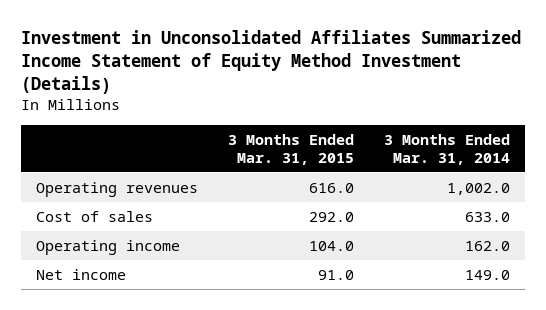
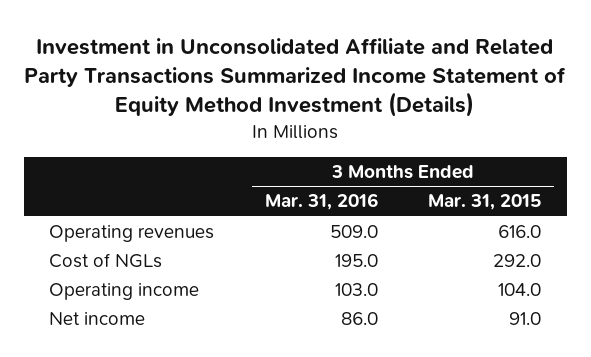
[20,30,521,95] Investment in Unconsolidated Affiliates Summarized Income Statement of Equity Method Investment (Details) -> [24,37,567,118] Investment in Unconsolidated Affiliate and Related Party Transactions Summarized Income Statement of Equity Method Investment (Details)
[384,133,511,165] 3 Months Ended Mar. 31, 2014 -> none
none -> [264,193,378,211] Mar. 31, 2016
[36,210,154,222] Cost of sales -> [49,253,163,269] Cost of NGLs

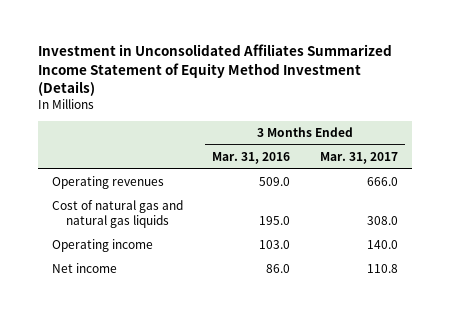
[24,37,567,118] Investment in Unconsolidated Affiliate and Related Party Transactions Summarized Income Statement of Equity Method Investment (Details) -> [37,44,392,97] Investment in Unconsolidated Affiliates Summarized Income Statement of Equity Method Investment (Details)
[428,194,542,211] Mar. 31, 2015 -> none
none -> [319,152,398,165] Mar. 31, 2017
[49,253,163,269] Cost of NGLs -> [52,200,184,229] Cost of natural gas and natural gas liquids

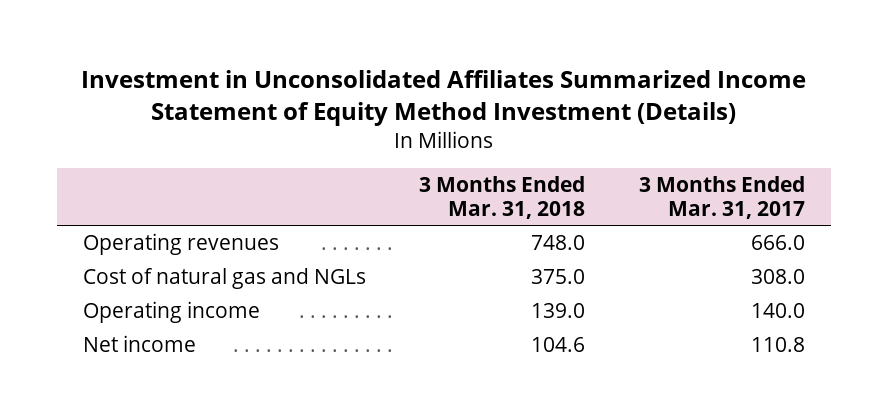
[212,152,291,165] Mar. 31, 2016 -> none
none -> [419,176,586,219] 3 Months Ended Mar. 31, 2018
[52,200,184,229] Cost of natural gas and natural gas liquids -> [83,268,367,290] Cost of natural gas and NGLs

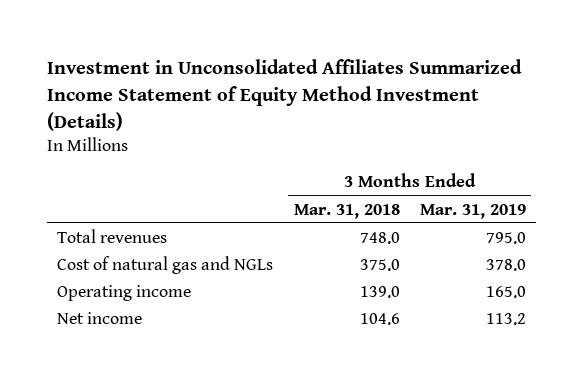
[638,176,805,219] 3 Months Ended Mar. 31, 2017 -> none
none -> [419,203,526,219] Mar. 31, 2019
[83,233,280,256] Operating revenues -> [57,228,168,243] Total revenues

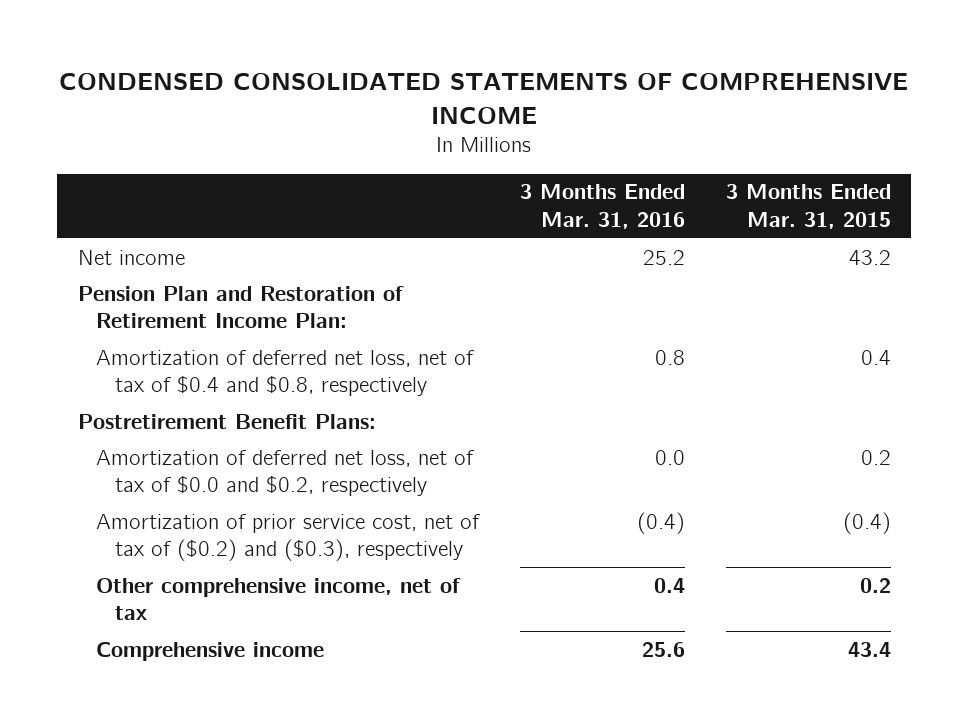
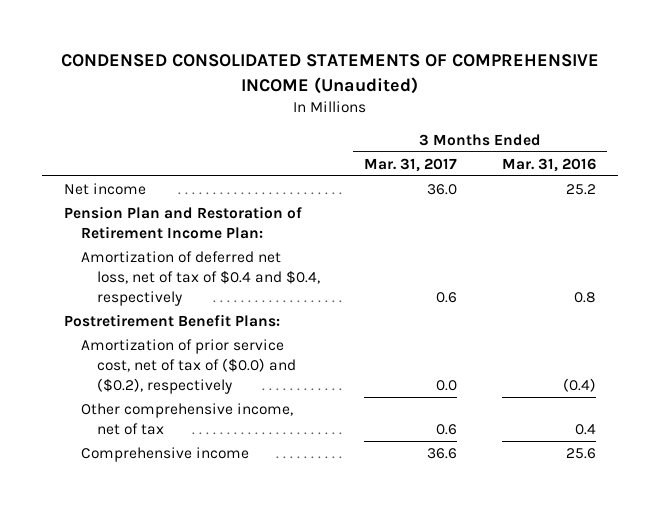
[59,73,909,124] CONDENSED CONSOLIDATED STATEMENTS OF COMPREHENSIVE INCOME -> [60,54,599,94] CONDENSED CONSOLIDATED STATEMENTS OF COMPREHENSIVE INCOME (Unaudited)
[725,184,891,229] 3 Months Ended Mar. 31, 2015 -> none
none -> [364,157,458,172] Mar. 31, 2017
[96,349,475,397] Amortization of deferred net loss, net of tax of $0.4 and $0.8, respectively -> [80,250,321,307] Amortization of deferred net loss, net of tax of $0.4 and $0.4, respectively
[96,449,475,497] Amortization of deferred net loss, net of tax of $0.0 and $0.2, respectively -> none
[96,513,481,562] Amortization of prior service cost, net of tax of ($0.2) and ($0.3), respectively -> [80,338,297,395] Amortization of prior service cost, net of tax of ($0.0) and ($0.2), respectively

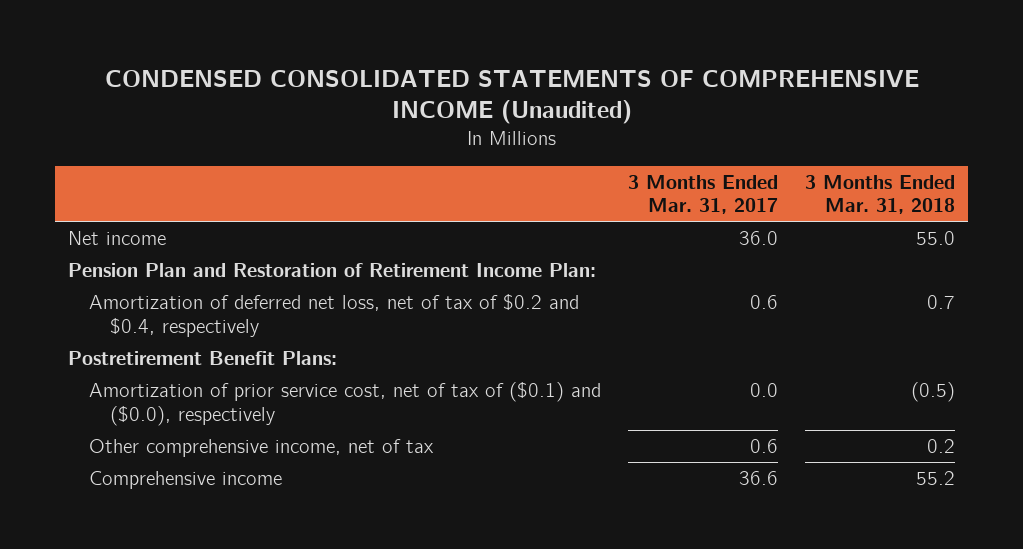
[501,157,596,172] Mar. 31, 2016 -> none
none -> [804,174,955,215] 3 Months Ended Mar. 31, 2018
[80,250,321,307] Amortization of deferred net loss, net of tax of $0.4 and $0.4, respectively -> [89,294,580,337] Amortization of deferred net loss, net of tax of $0.2 and $0.4, respectively
[80,338,297,395] Amortization of prior service cost, net of tax of ($0.0) and ($0.2), respectively -> [89,382,602,426] Amortization of prior service cost, net of tax of ($0.1) and ($0.0), respectively

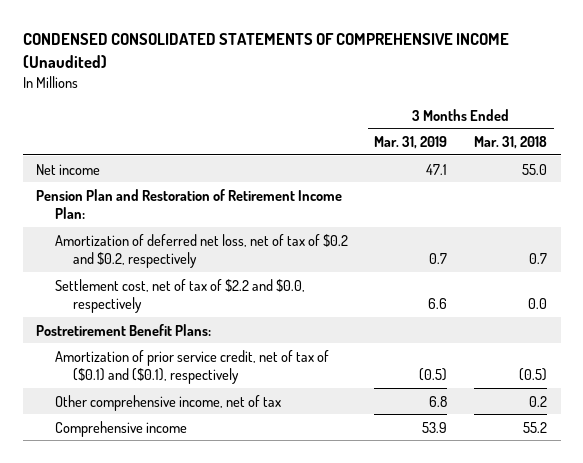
[628,174,779,215] 3 Months Ended Mar. 31, 2017 -> none
none -> [374,136,448,150] Mar. 31, 2019
[89,294,580,337] Amortization of deferred net loss, net of tax of $0.2 and $0.4, respectively -> [54,233,348,268] Amortization of deferred net loss, net of tax of $0.2 and $0.2, respectively
none -> [54,278,305,313] Settlement cost, net of tax of $2.2 and $0.0, respectively
[89,382,602,426] Amortization of prior service cost, net of tax of ($0.1) and ($0.0), respectively -> [54,349,329,384] Amortization of prior service credit, net of tax of ($0.1) and ($0.1), respectively

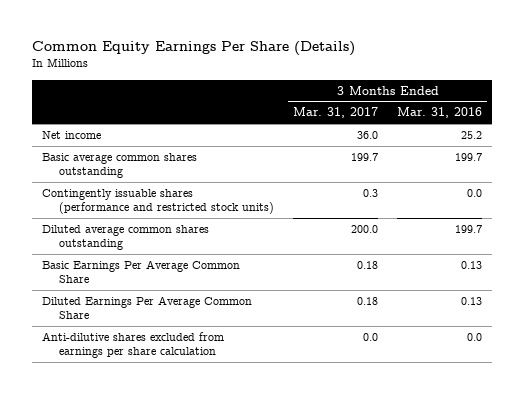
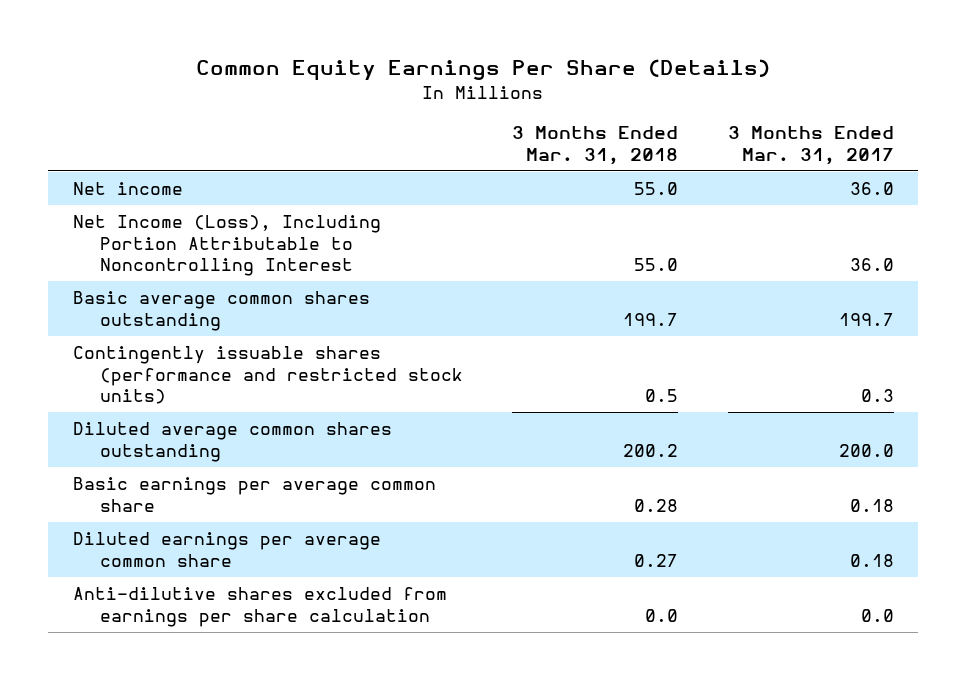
[397,107,483,119] Mar. 31, 2016 -> none
none -> [512,126,679,165] 3 Months Ended Mar. 31, 2018
none -> [72,215,381,277] Net Income (Loss), Including Portion Attributable to Noncontrolling Interest
[41,260,240,284] Basic Earnings Per Average Common Share -> [72,477,436,512] Basic earnings per average common share
[41,296,252,320] Diluted Earnings Per Average Common Share -> [72,532,381,567] Diluted earnings per average common share

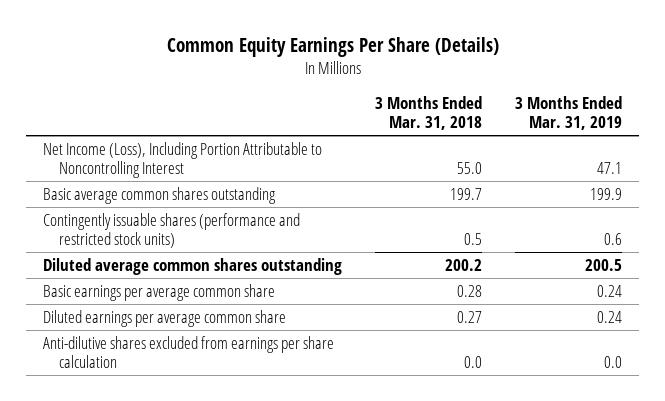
[727,126,894,165] 3 Months Ended Mar. 31, 2017 -> none
none -> [515,95,623,131] 3 Months Ended Mar. 31, 2019
[72,182,183,196] Net income -> none

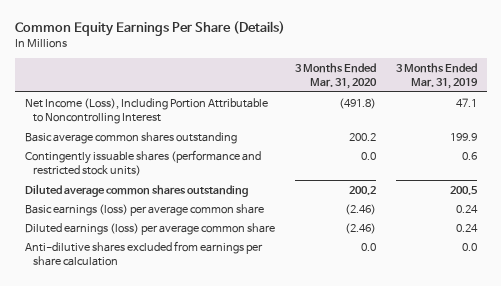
[375,95,483,131] 3 Months Ended Mar. 31, 2018 -> none
none -> [294,62,377,89] 3 Months Ended Mar. 31, 2020
[42,283,275,301] Basic earnings per average common share -> [24,203,264,216] Basic earnings (loss) per average common share
[42,309,286,327] Diluted earnings per average common share -> [24,222,275,235] Diluted earnings (loss) per average common share

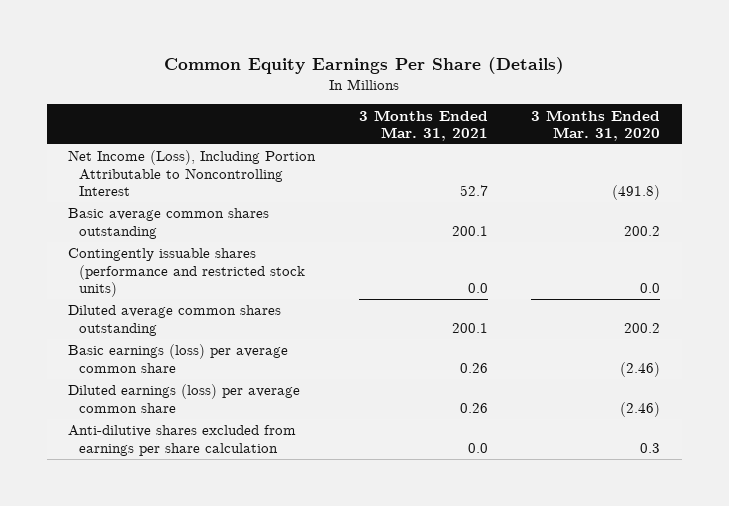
[395,62,478,89] 3 Months Ended Mar. 31, 2019 -> none
none -> [358,109,488,141] 3 Months Ended Mar. 31, 2021
[360,242,376,251] 0.0 -> [640,442,661,453] 0.3

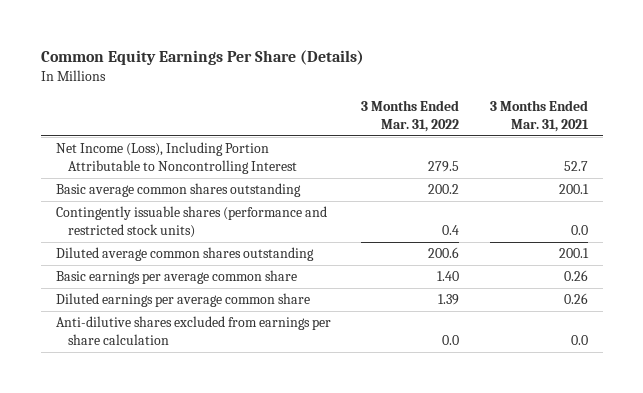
[531,109,661,141] 3 Months Ended Mar. 31, 2020 -> none
none -> [361,100,460,132] 3 Months Ended Mar. 31, 2022
[68,344,289,373] Basic earnings (loss) per average common share -> [55,270,297,285] Basic earnings per average common share
[68,384,301,413] Diluted earnings (loss) per average common share -> [55,293,310,308] Diluted earnings per average common share

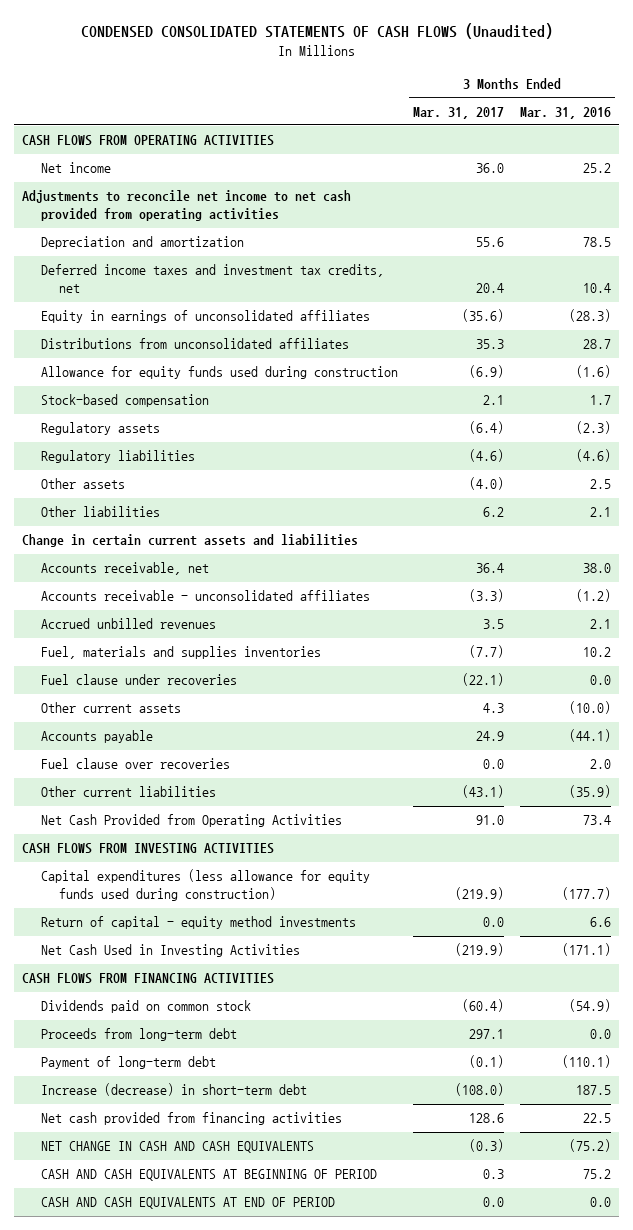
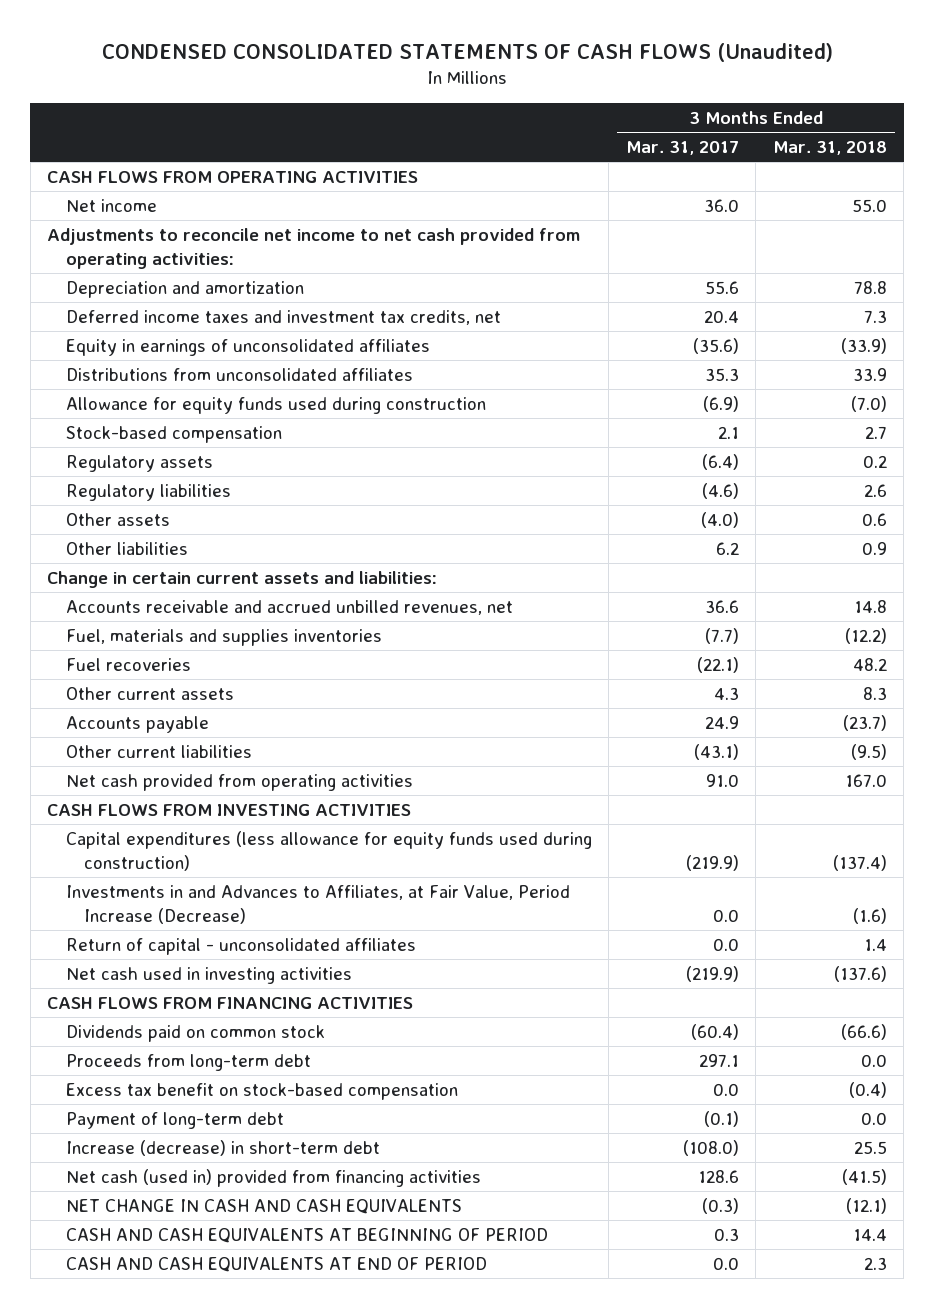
[520,106,612,119] Mar. 31, 2016 -> none
none -> [772,140,887,155] Mar. 31, 2018
[22,190,352,222] Adjustments to reconcile net income to net cash provided from operating activities -> [47,227,581,270] Adjustments to reconcile net income to net cash provided from operating activities:
[40,590,370,602] Accounts receivable - unconsolidated affiliates -> none
[40,618,216,630] Accrued unbilled revenues -> none
[22,534,359,548] Change in certain current assets and liabilities -> [47,570,438,588] Change in certain current assets and liabilities:
[40,562,209,576] Accounts receivable, net -> [65,599,513,615] Accounts receivable and accrued unbilled revenues, net
[476,563,505,574] 36.4 -> [704,599,739,613] 36.6
[40,674,237,686] Fuel clause under recoveries -> [65,657,191,671] Fuel recoveries
[40,758,230,770] Fuel clause over recoveries -> none
[40,814,342,828] Net Cash Provided from Operating Activities -> [65,773,413,791] Net cash provided from operating activities
none -> [65,884,570,925] Investments in and Advances to Affiliates, at Fair Value, Period Increase (Decrease)
[40,916,356,930] Return of capital - equity method investments -> [65,937,416,955] Return of capital - unconsolidated affiliates
[40,944,300,958] Net Cash Used in Investing Activities -> [65,966,352,984] Net cash used in investing activities
none -> [65,1082,458,1100] Excess tax benefit on stock-based compensation
[40,1112,342,1126] Net cash provided from financing activities -> [65,1168,481,1187] Net cash (used in) provided from financing activities

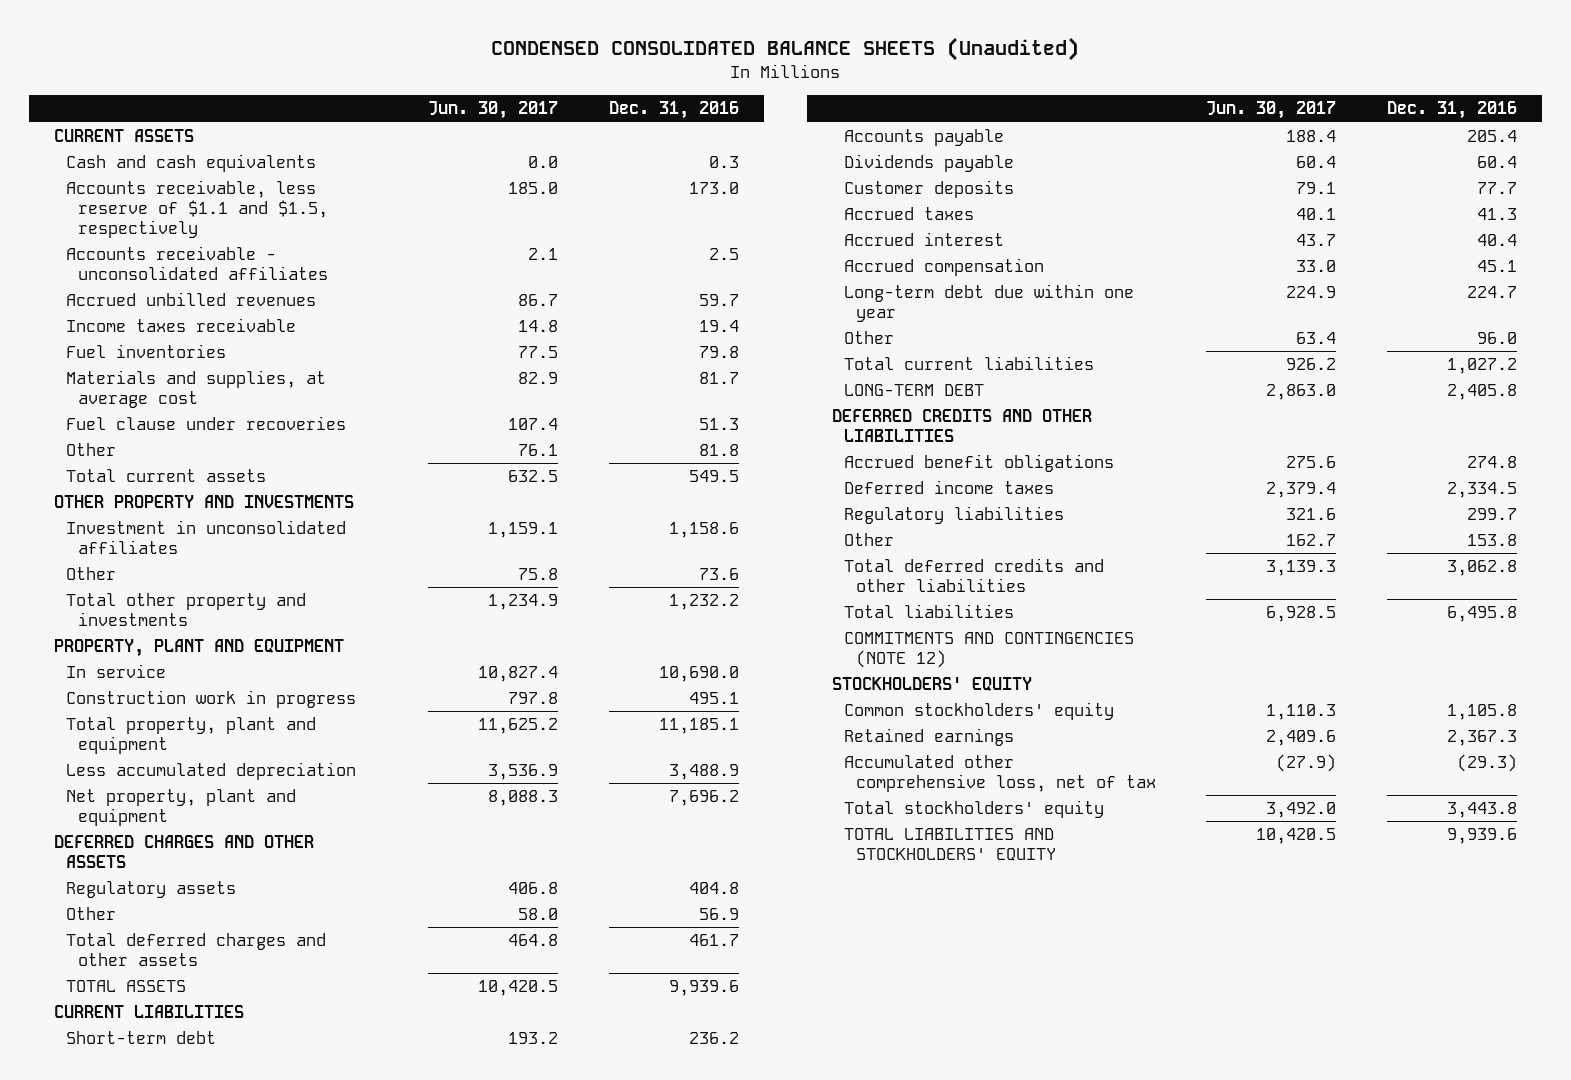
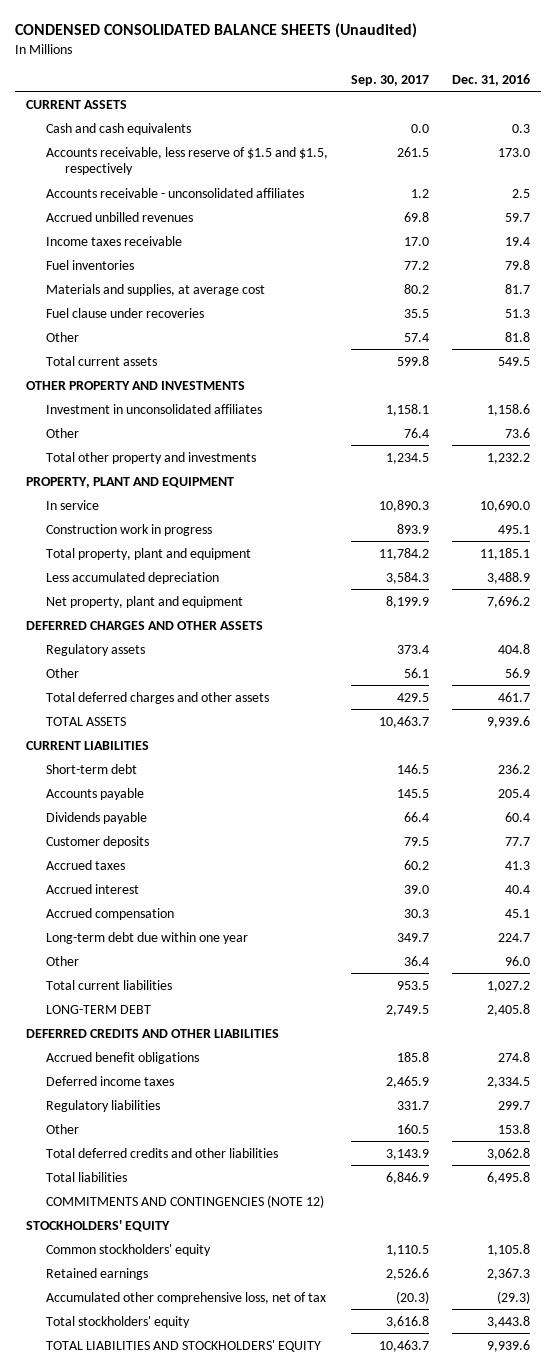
[428,101,559,120] Jun. 30, 2017 -> none
none -> [350,74,429,86] Sep. 30, 2017
[65,180,328,238] Accounts receivable, less reserve of $1.1 and $1.5, respectively -> [45,146,328,176] Accounts receivable, less reserve of $1.5 and $1.5, respectively

